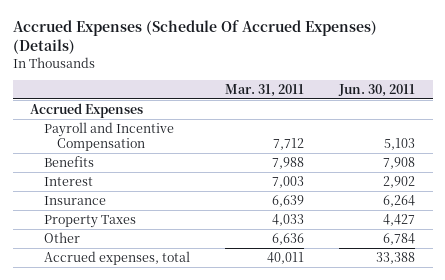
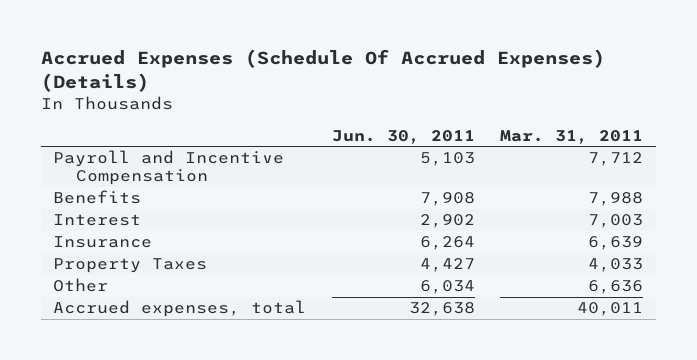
[30,102,144,118] Accrued Expenses -> none
[383,232,416,245] 6,784 -> [419,280,475,295] 6,034
[376,251,416,264] 33,388 -> [408,302,475,317] 32,638

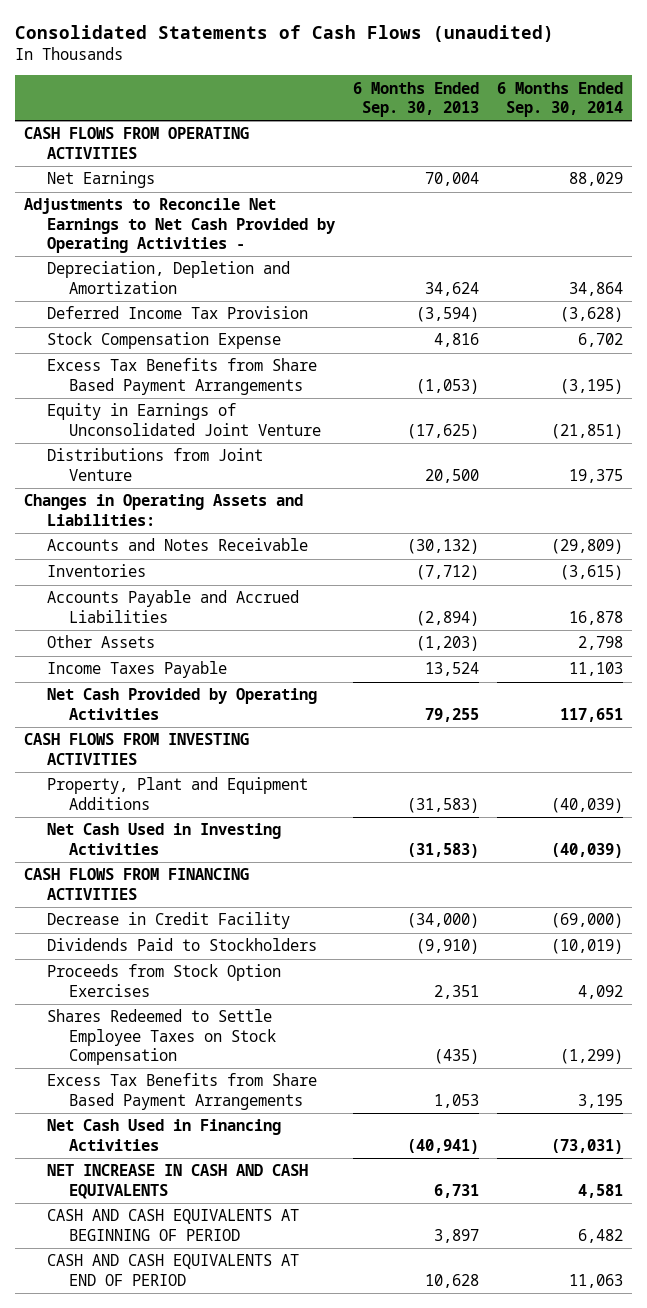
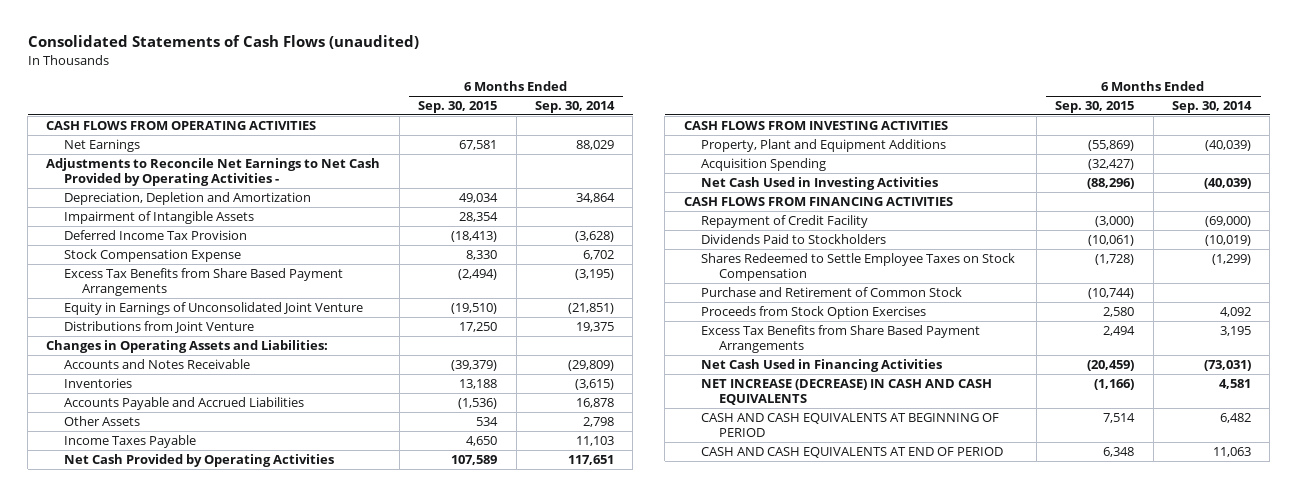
[352,81,479,117] 6 Months Ended Sep. 30, 2013 -> none
none -> [418,100,498,113] Sep. 30, 2015
none -> [64,210,255,224] Impairment of Intangible Assets
none -> [701,157,827,171] Acquisition Spending
[46,912,290,930] Decrease in Credit Facility -> none
none -> [701,214,869,228] Repayment of Credit Facility
none -> [701,286,963,297] Purchase and Retirement of Common Stock
[46,964,281,997] Proceeds from Stock Option Exercises -> [701,305,927,319] Proceeds from Stock Option Exercises
[46,1164,308,1199] NET INCREASE IN CASH AND CASH EQUIVALENTS -> [701,378,993,406] NET INCREASE (DECREASE) IN CASH AND CASH EQUIVALENTS

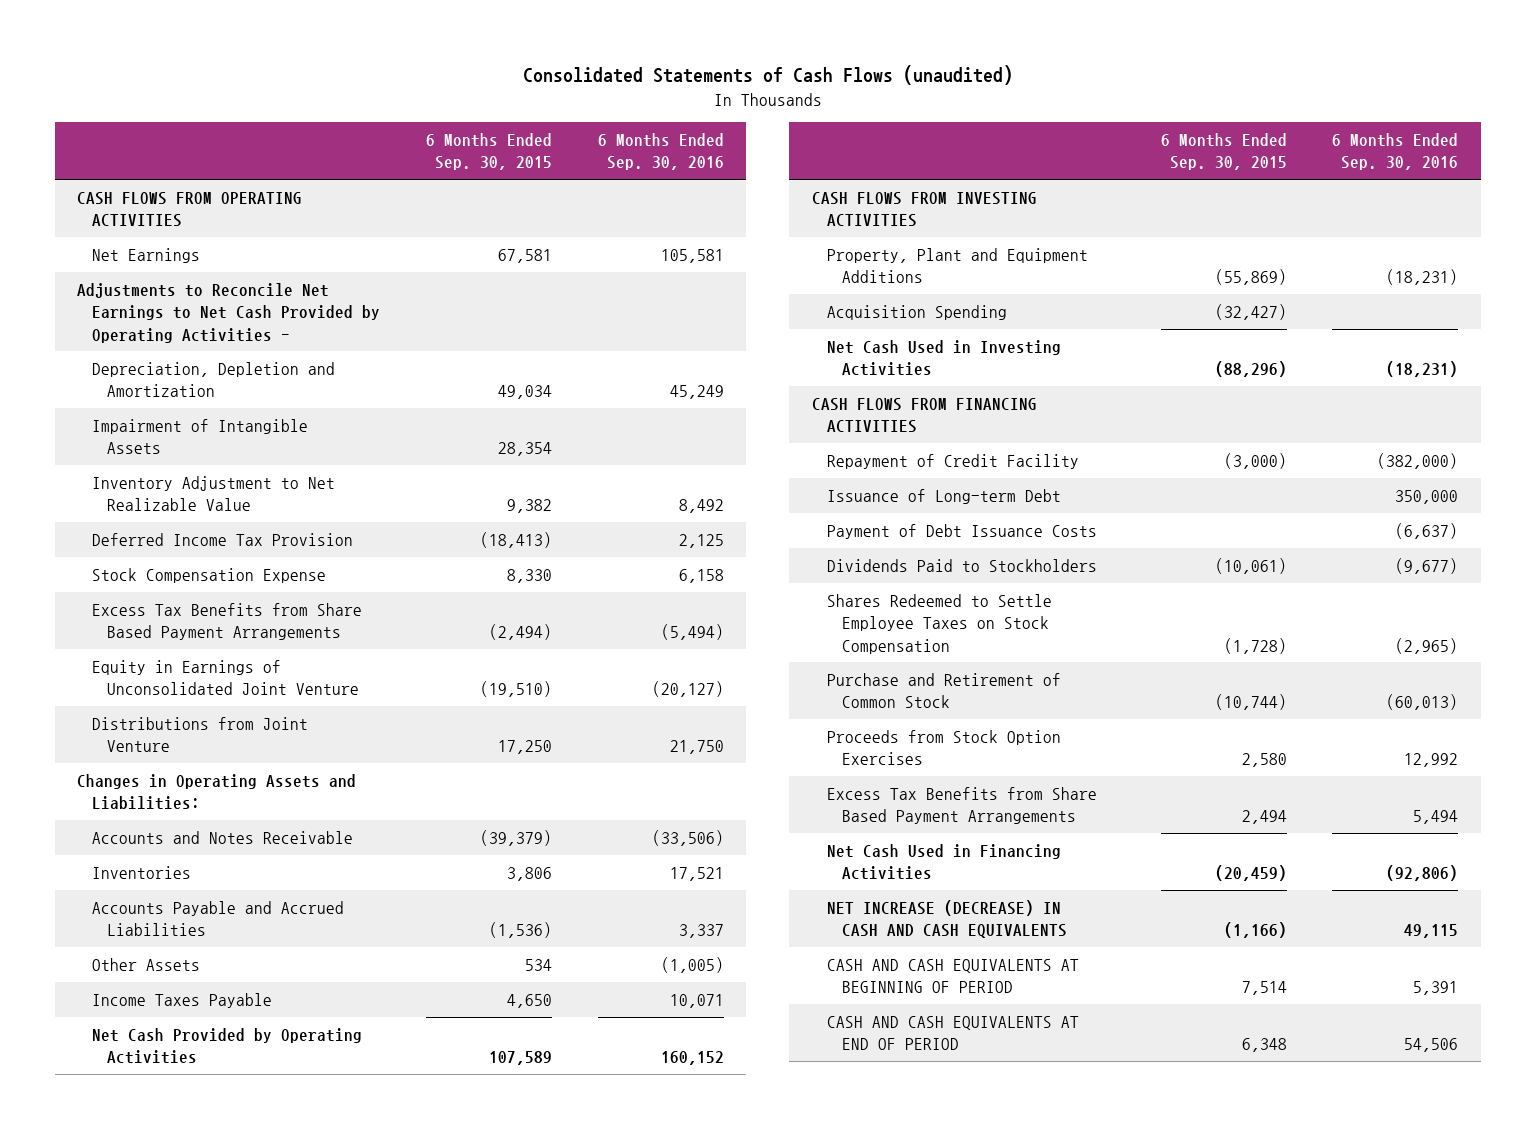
[534,100,615,113] Sep. 30, 2014 -> none
none -> [597,132,724,171] 6 Months Ended Sep. 30, 2016
none -> [92,475,336,512] Inventory Adjustment to Net Realizable Value
[459,378,498,389] 13,188 -> [506,866,552,881] 3,806
none -> [827,488,1062,504] Issuance of Long-term Debt
none -> [827,523,1098,539] Payment of Debt Issuance Costs

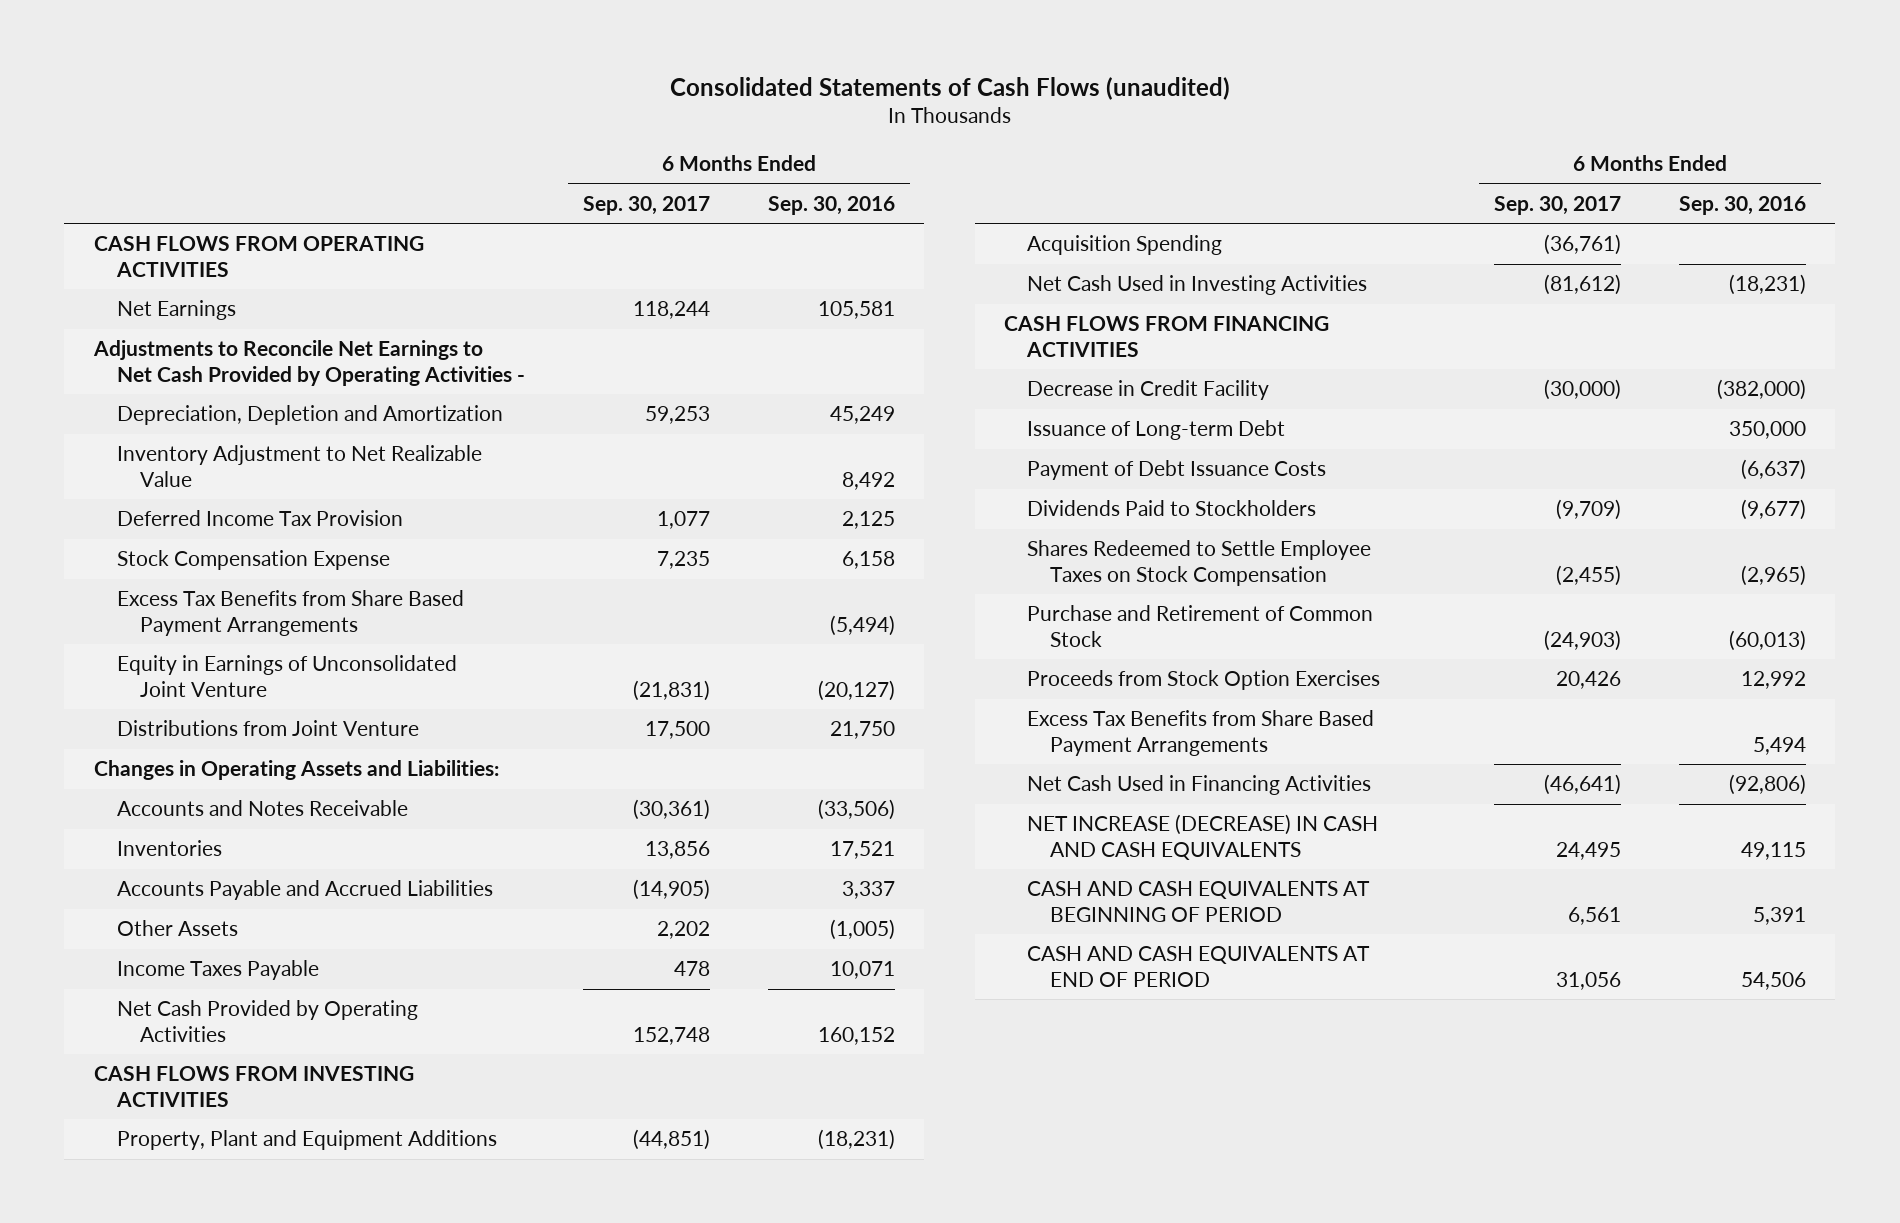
[425,132,552,171] 6 Months Ended Sep. 30, 2015 -> none
none -> [582,195,710,215] Sep. 30, 2017
[92,418,309,455] Impairment of Intangible Assets -> none
[827,453,1080,469] Repayment of Credit Facility -> [1027,380,1270,401] Decrease in Credit Facility

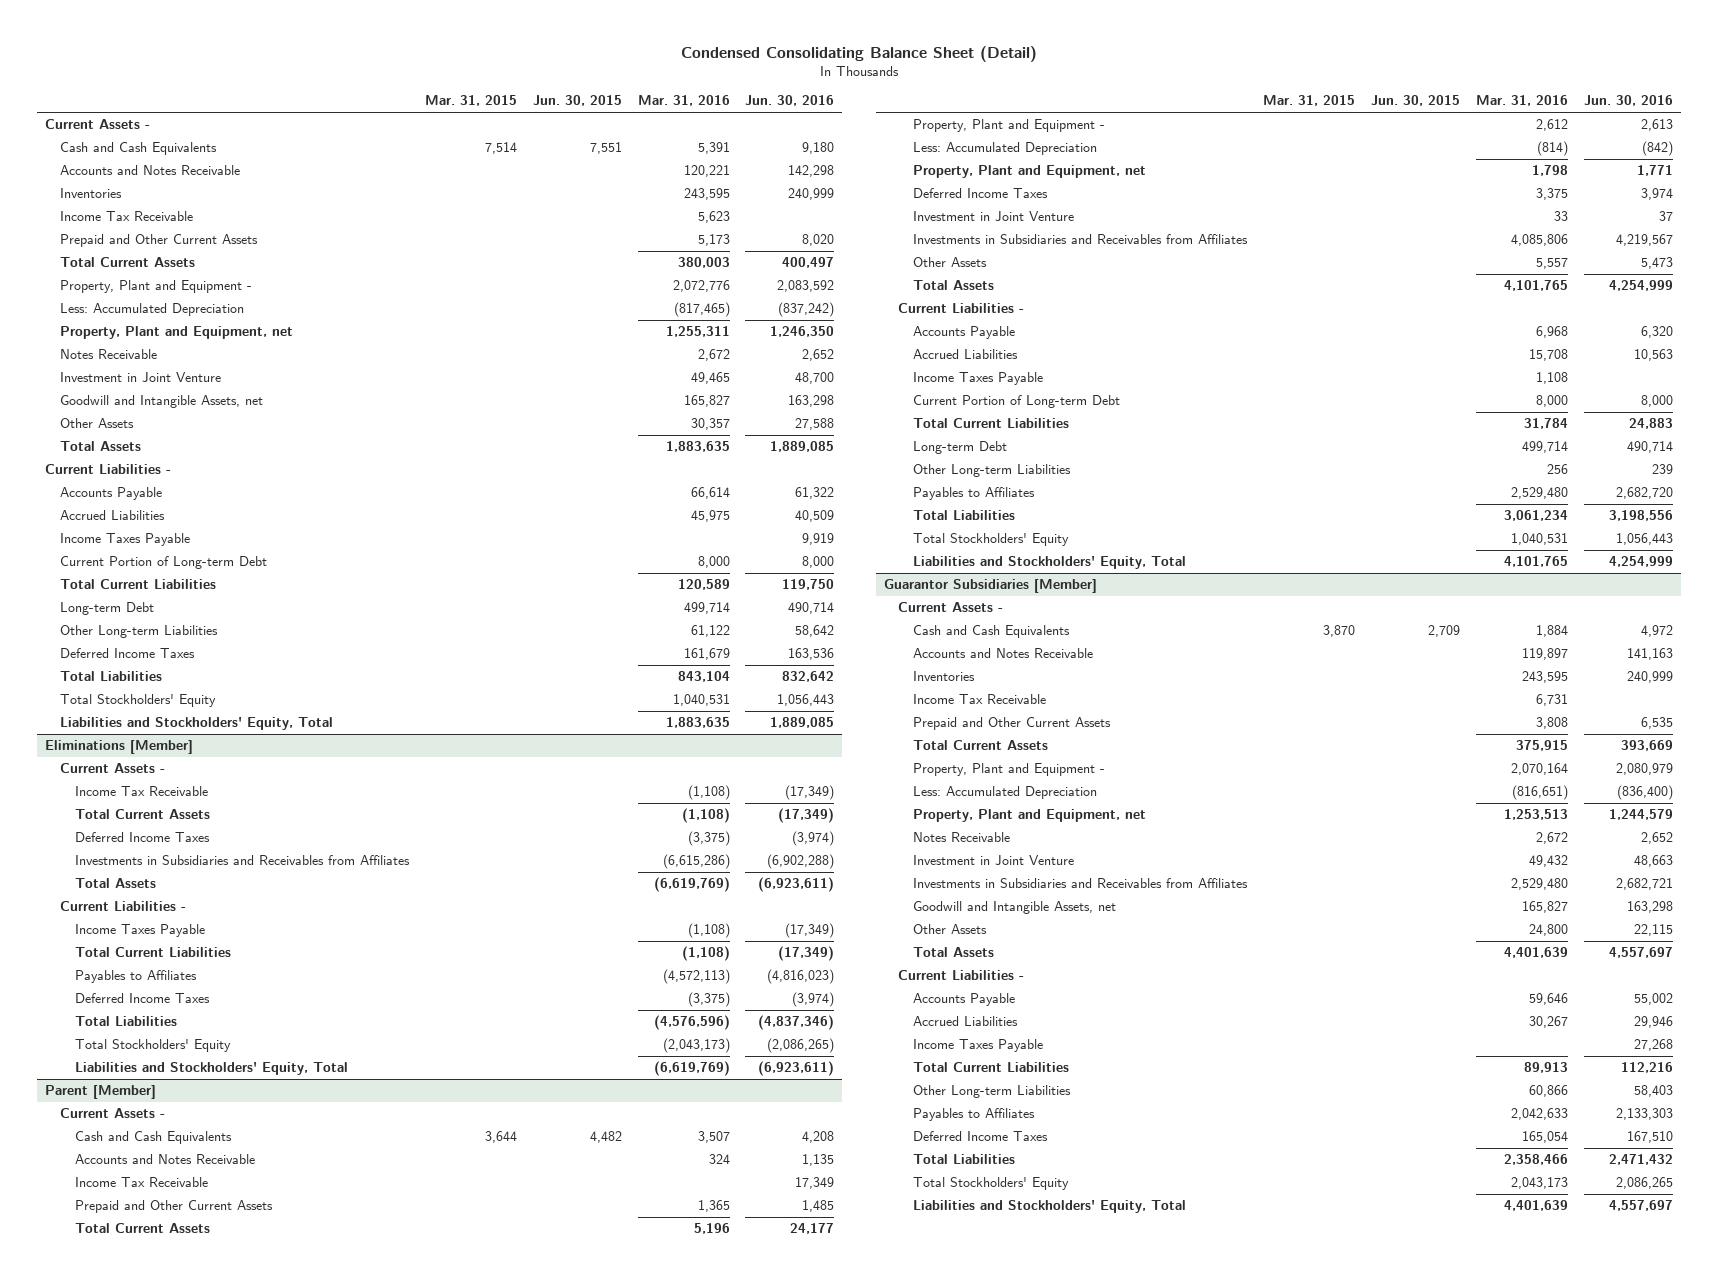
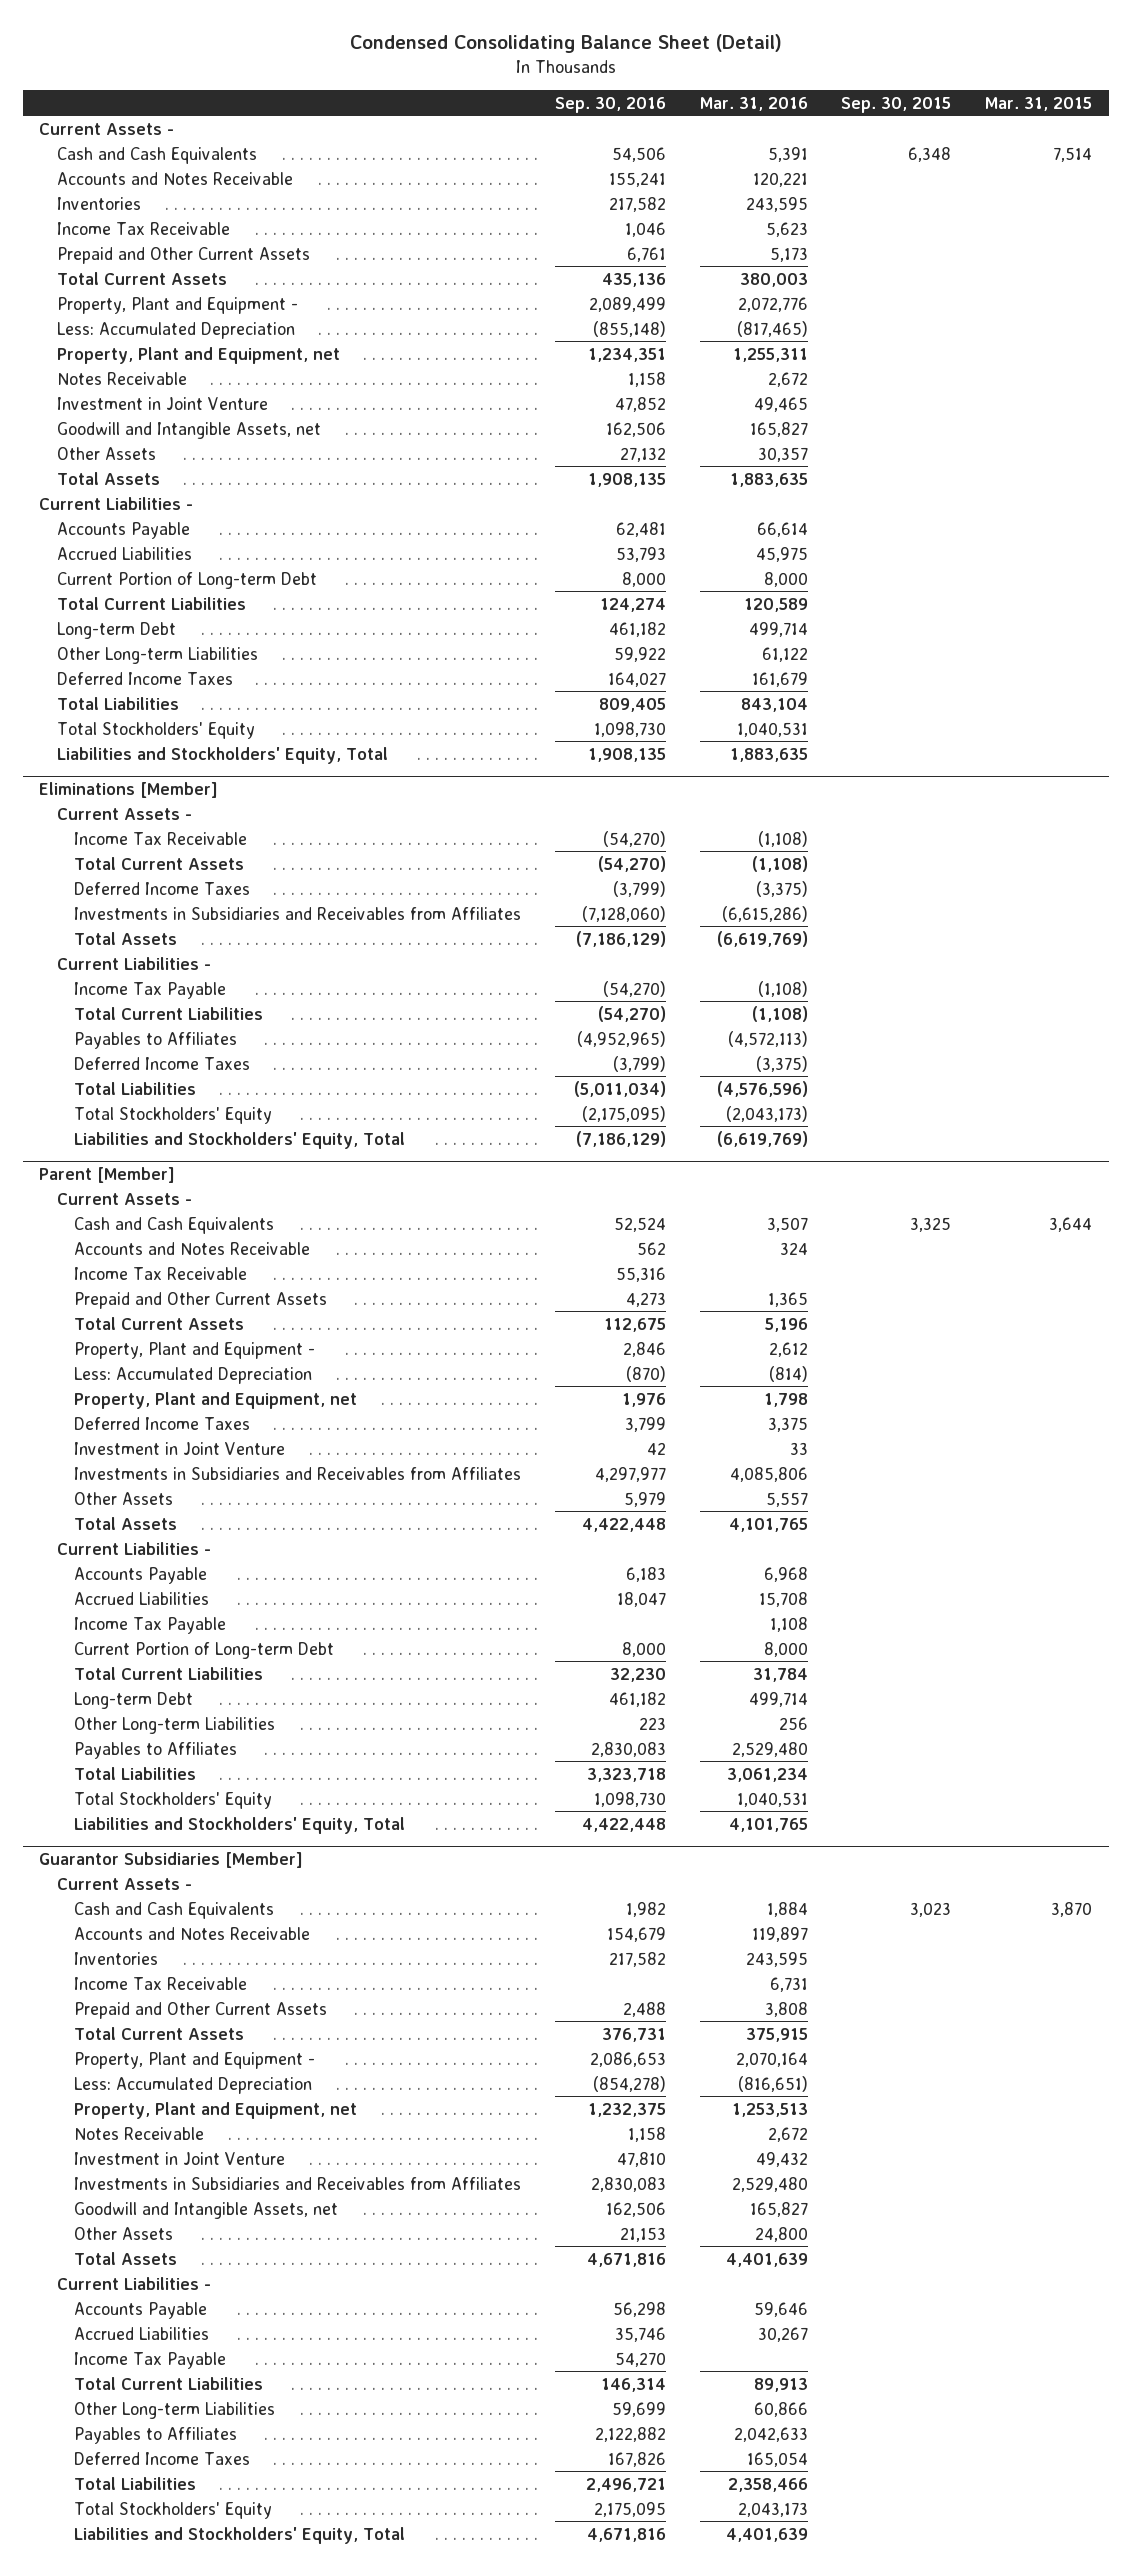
[532,95,622,107] Jun. 30, 2015 -> none
[745,95,835,107] Jun. 30, 2016 -> none
none -> [555,96,667,113] Sep. 30, 2016
none -> [841,96,952,113] Sep. 30, 2015
[60,533,191,547] Income Taxes Payable -> none
[74,924,205,938] Income Taxes Payable -> [74,981,227,999] Income Tax Payable
[913,372,1044,386] Income Taxes Payable -> [74,1616,227,1634] Income Tax Payable
[913,1039,1044,1053] Income Taxes Payable -> [74,2351,227,2369] Income Tax Payable

